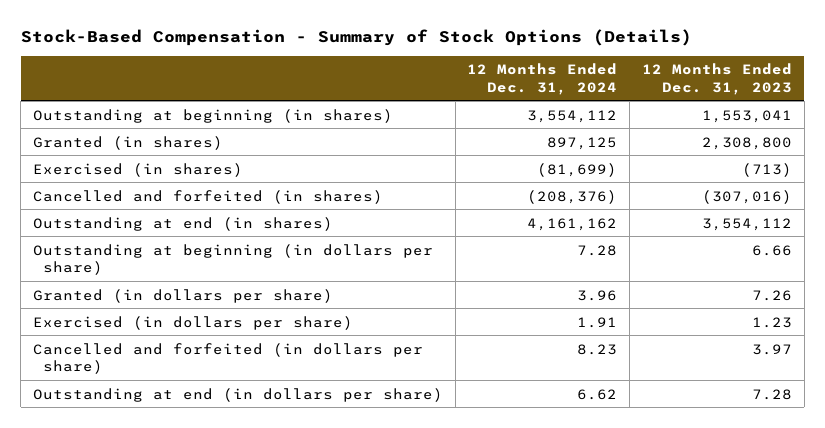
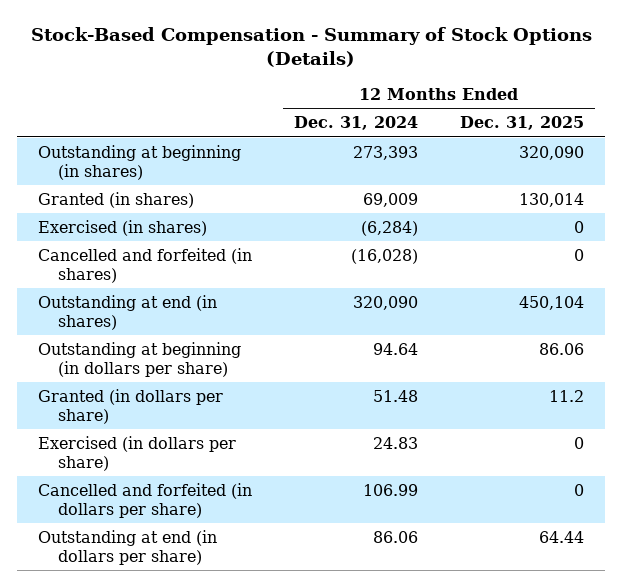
[641,63,792,95] 12 Months Ended Dec. 31, 2023 -> none
none -> [460,116,585,131] Dec. 31, 2025
[527,109,618,123] 3,554,112 -> [352,145,418,160] 273,393
[547,136,618,150] 897,125 -> [362,192,418,207] 69,009
[537,162,618,177] (81,699) -> [360,220,418,236] (6,284)
[527,189,618,204] (208,376) -> [350,248,418,264] (16,028)
[527,217,618,231] 4,161,162 -> [352,295,418,310] 320,090
[577,244,618,256] 7.28 -> [372,342,418,355] 94.64
[577,289,618,301] 3.96 -> [372,389,418,402] 51.48
[577,316,618,328] 1.91 -> [372,436,418,449] 24.83
[577,343,618,355] 8.23 -> [362,483,418,496] 106.99
[577,388,618,400] 6.62 -> [372,530,418,543] 86.06

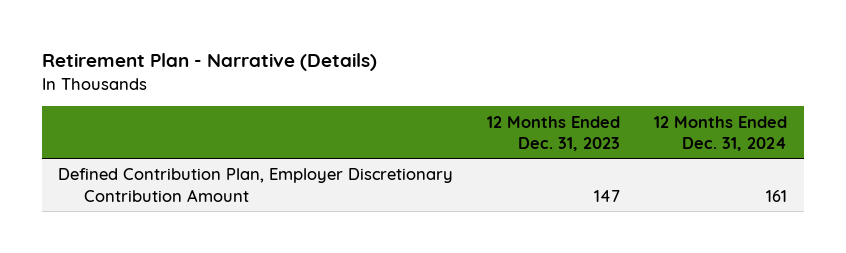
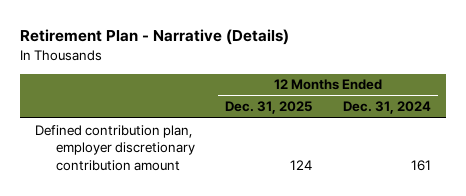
[487,115,621,151] 12 Months Ended Dec. 31, 2023 -> none
none -> [225,101,313,115] Dec. 31, 2025
[58,168,454,202] Defined Contribution Plan, Employer Discretionary Contribution Amount -> [35,124,195,171] Defined contribution plan, employer discretionary contribution amount

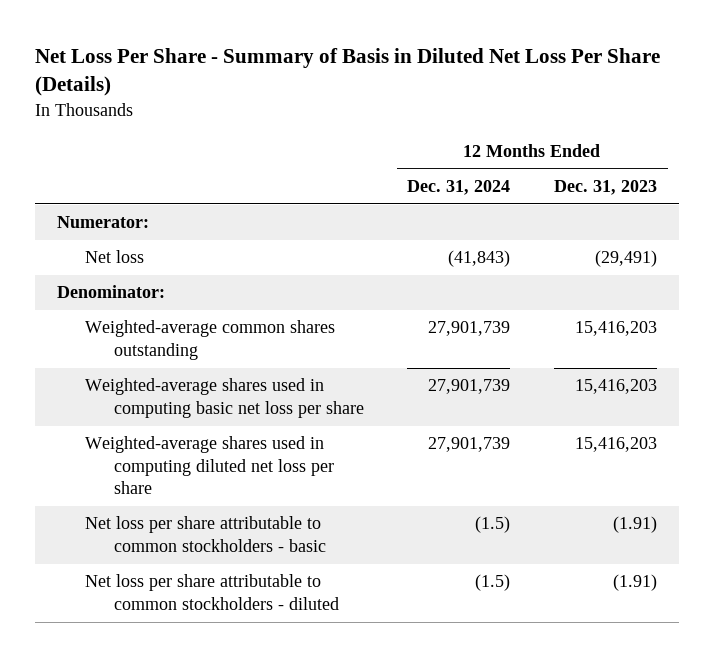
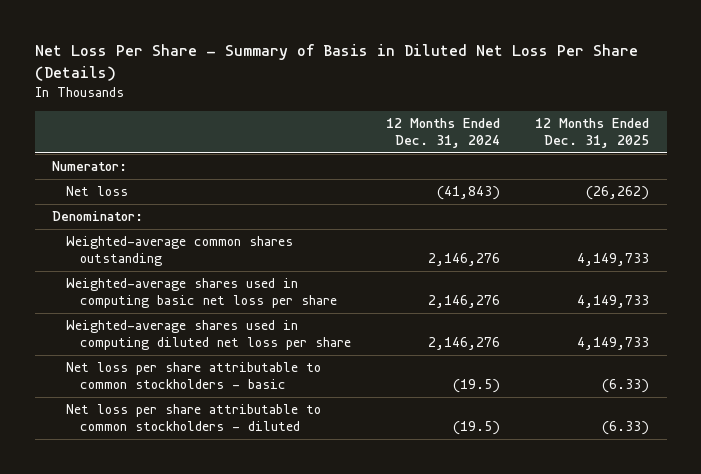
[553,180,657,196] Dec. 31, 2023 -> none
none -> [535,117,650,148] 12 Months Ended Dec. 31, 2025
[428,321,511,337] 27,901,739 -> [428,253,501,267] 2,146,276
[428,379,511,395] 27,901,739 -> [428,295,501,309] 2,146,276
[428,437,511,453] 27,901,739 -> [428,337,501,351] 2,146,276
[475,516,511,534] (1.5) -> [453,379,501,394] (19.5)
[475,574,511,592] (1.5) -> [453,421,501,436] (19.5)

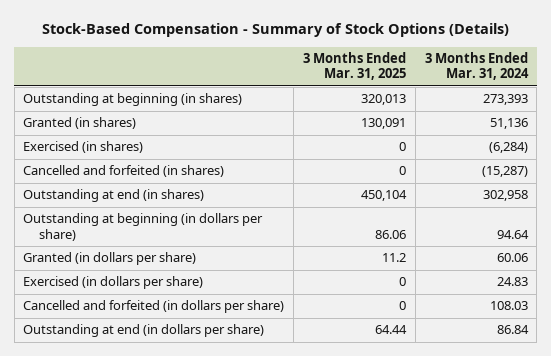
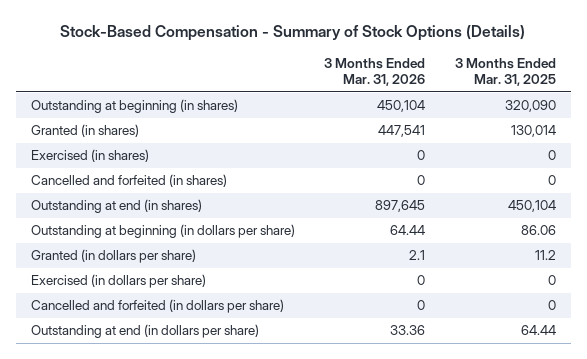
[424,52,529,81] 3 Months Ended Mar. 31, 2024 -> none
none -> [324,57,426,87] 3 Months Ended Mar. 31, 2026
[361,94,407,106] 320,013 -> [505,100,557,113] 320,090
[361,118,407,130] 130,091 -> [511,125,557,138] 130,014

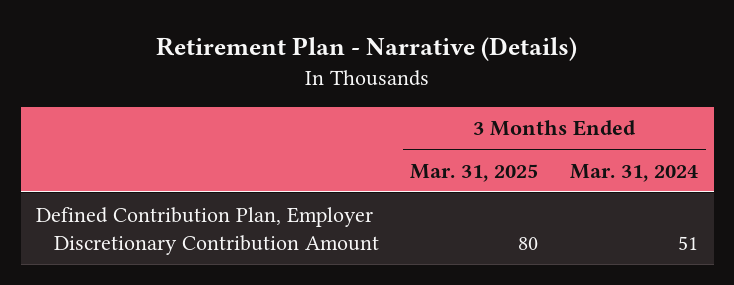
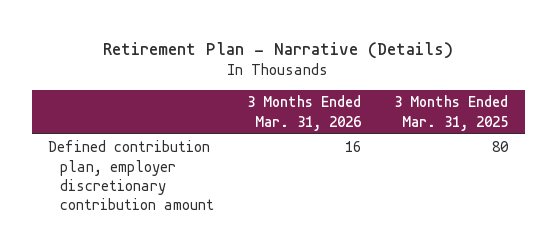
[569,163,698,182] Mar. 31, 2024 -> none
none -> [247,95,362,131] 3 Months Ended Mar. 31, 2026
[36,206,380,255] Defined Contribution Plan, Employer Discretionary Contribution Amount -> [48,140,215,211] Defined contribution plan, employer discretionary contribution amount

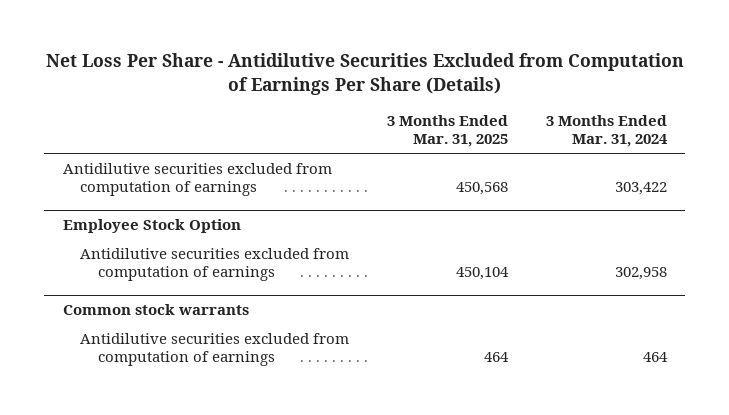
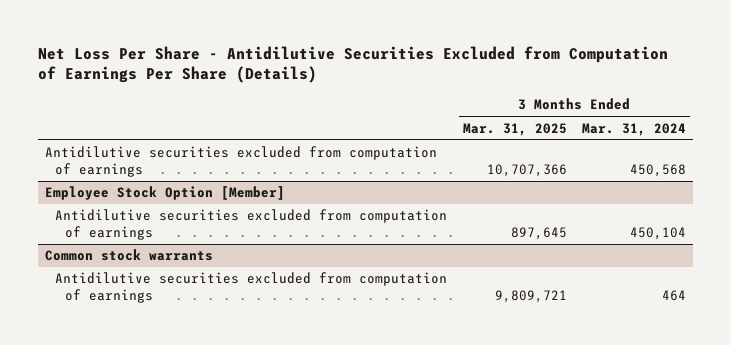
[456,182,509,196] 450,568 -> [486,163,567,177] 10,707,366
[614,182,667,196] 303,422 -> [629,163,686,177] 450,568
[62,219,241,234] Employee Stock Option -> [45,186,286,201] Employee Stock Option [Member]
[456,267,510,281] 450,104 -> [510,226,567,240] 897,645
[614,267,667,281] 302,958 -> [629,226,686,240] 450,104
[484,352,510,363] 464 -> [494,289,567,303] 9,809,721

